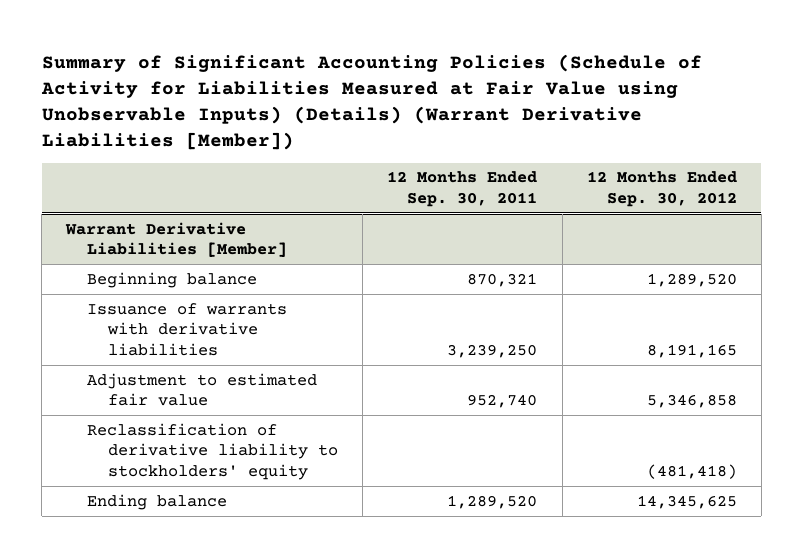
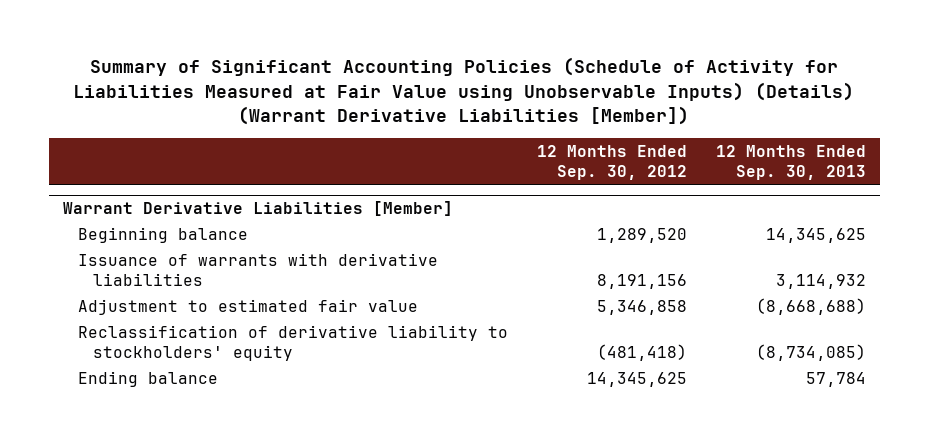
[387,171,538,207] 12 Months Ended Sep. 30, 2011 -> none
none -> [715,145,866,181] 12 Months Ended Sep. 30, 2013
[646,343,737,358] 8,191,165 -> [596,273,687,289] 8,191,156

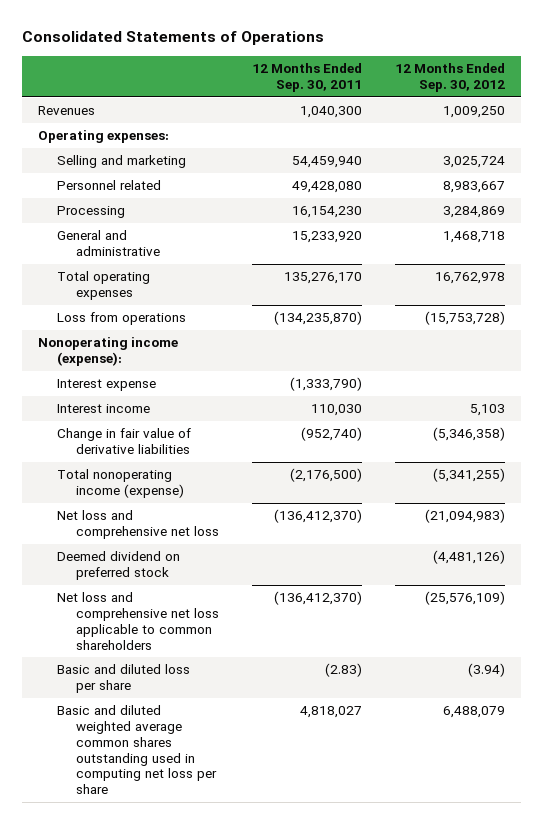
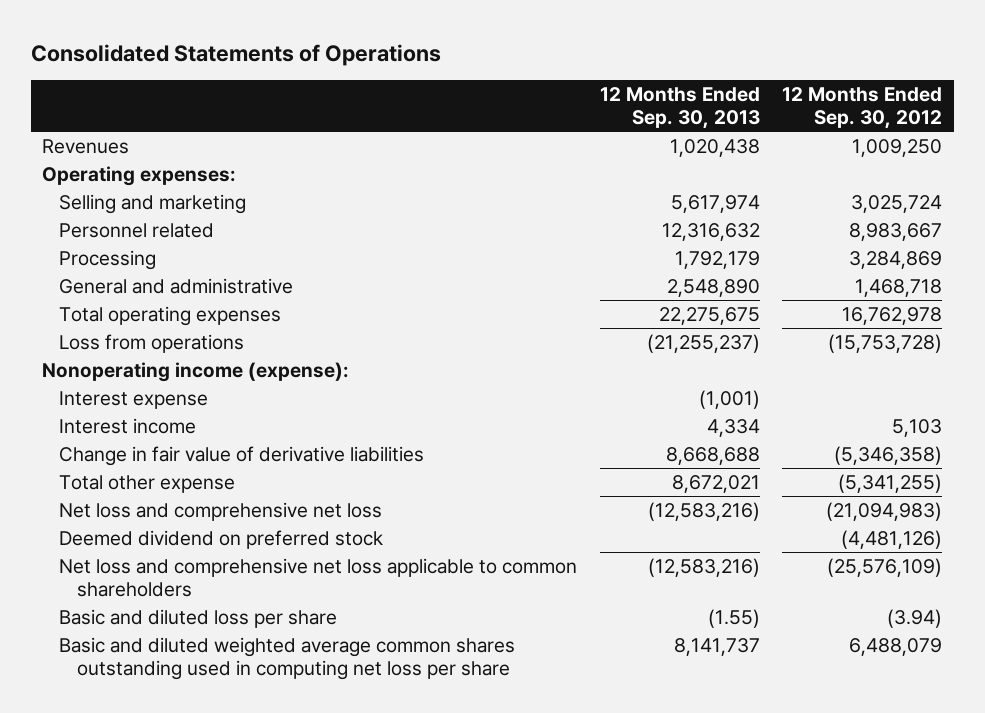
[251,63,362,92] 12 Months Ended Sep. 30, 2011 -> none
none -> [599,87,760,129] 12 Months Ended Sep. 30, 2013
[56,469,184,499] Total nonoperating income (expense) -> [59,475,236,494] Total other expense

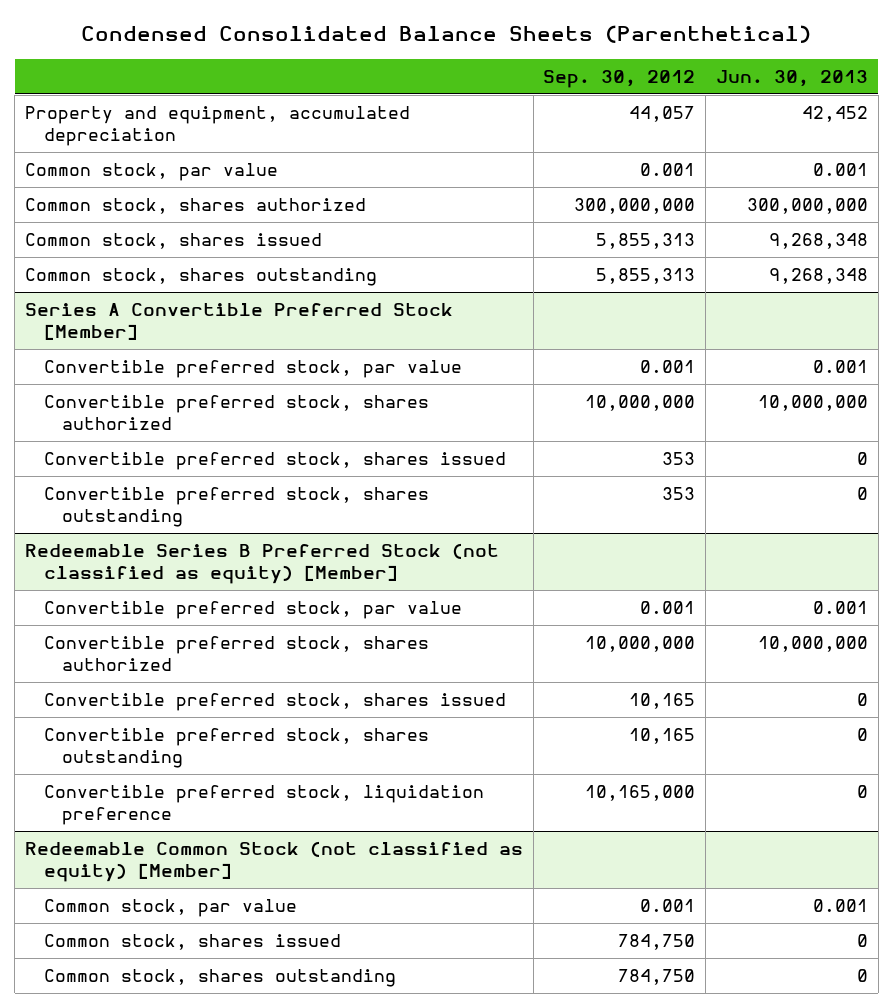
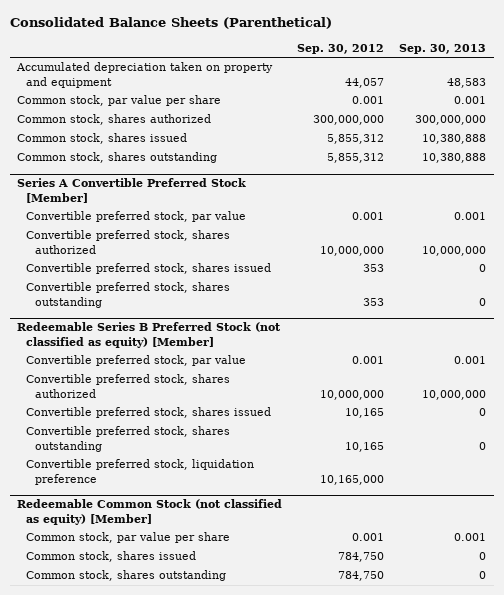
[81,25,812,44] Condensed Consolidated Balance Sheets (Parenthetical) -> [10,17,333,30] Consolidated Balance Sheets (Parenthetical)
[715,69,868,87] Jun. 30, 2013 -> none
none -> [399,43,487,54] Sep. 30, 2013
[24,106,410,146] Property and equipment, accumulated depreciation -> [16,62,274,88] Accumulated depreciation taken on property and equipment
[24,163,278,182] Common stock, par value -> [17,95,222,107] Common stock, par value per share
[596,233,696,250] 5,855,313 -> [327,134,385,145] 5,855,312
[596,268,696,285] 5,855,313 -> [327,153,385,164] 5,855,312
[43,899,297,918] Common stock, par value -> [26,532,231,544] Common stock, par value per share

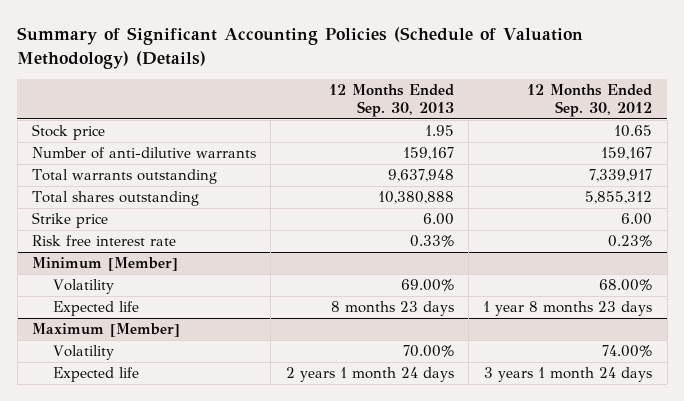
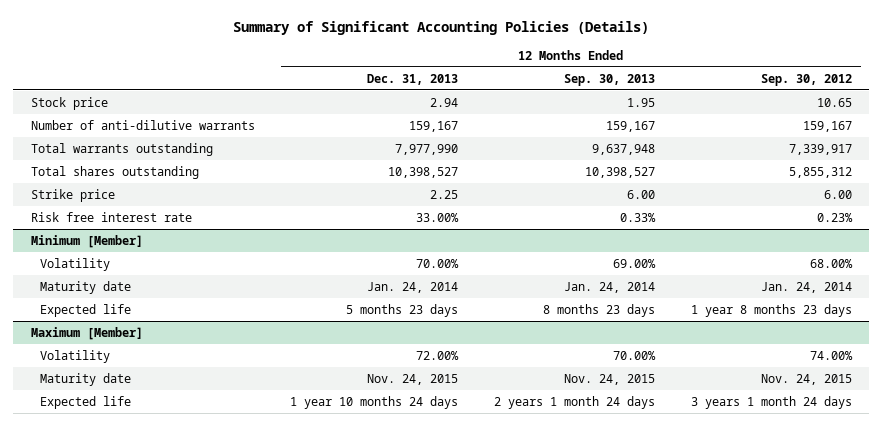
[17,27,584,69] Summary of Significant Accounting Policies (Schedule of Valuation Methodology) (Details) -> [233,20,650,35] Summary of Significant Accounting Policies (Details)
none -> [367,73,459,85] Dec. 31, 2013
[377,191,454,205] 10,380,888 -> [584,166,655,178] 10,398,527
none -> [40,280,132,294] Maturity date
none -> [40,372,132,386] Maturity date

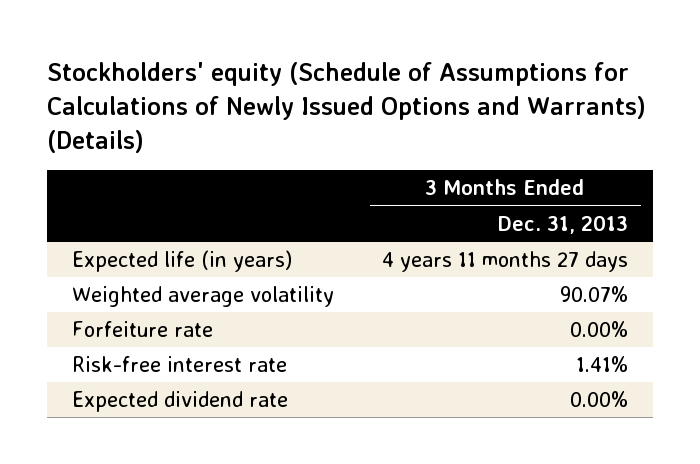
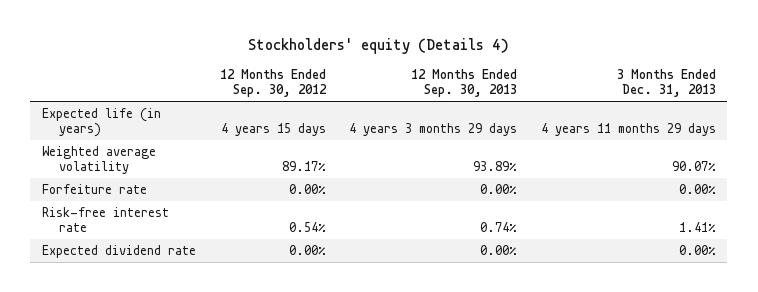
[47,62,647,153] Stockholders' equity (Schedule of Assumptions for Calculations of Newly Issued Options and Warrants) (Details) -> [247,38,509,55] Stockholders' equity (Details 4)
none -> [219,69,327,97] 12 Months Ended Sep. 30, 2012
none -> [411,69,518,97] 12 Months Ended Sep. 30, 2013
[382,251,629,273] 4 years 11 months 27 days -> [540,122,716,136] 4 years 11 months 29 days

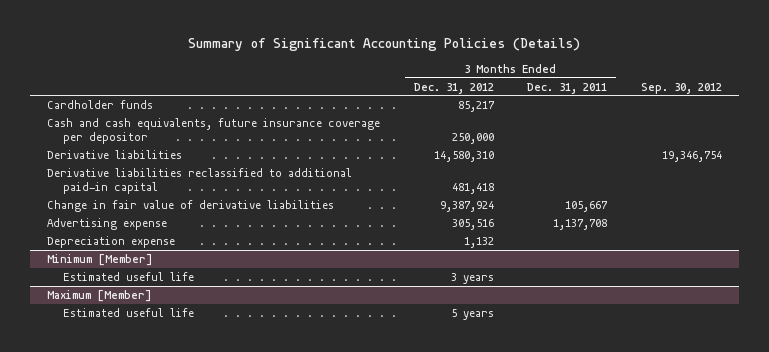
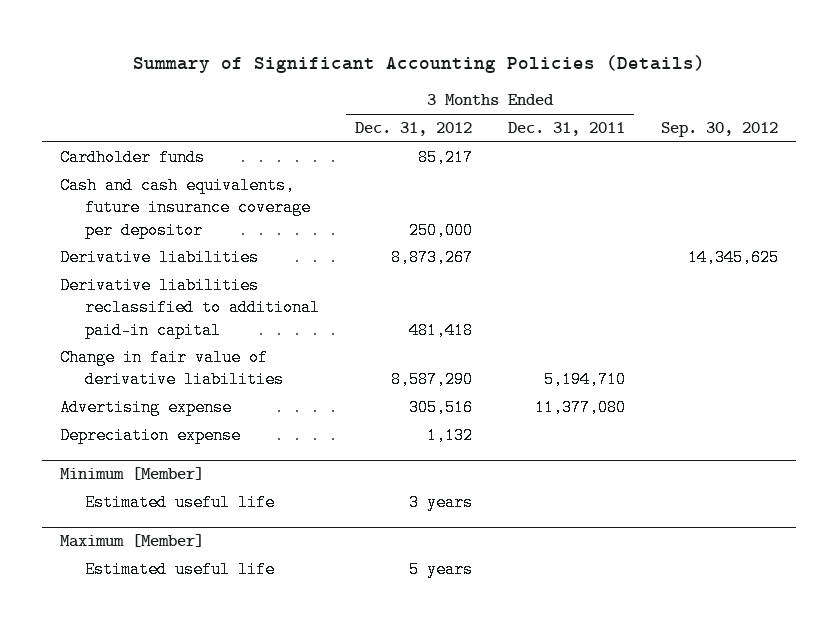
[433,150,494,162] 14,580,310 -> [390,249,473,267] 8,873,267
[661,150,722,162] 19,346,754 -> [687,249,779,267] 14,345,625
[439,200,494,212] 9,387,924 -> [390,371,473,389] 8,587,290
[565,200,609,212] 105,667 -> [543,371,626,389] 5,194,710
[553,218,608,230] 1,137,708 -> [534,399,626,417] 11,377,080

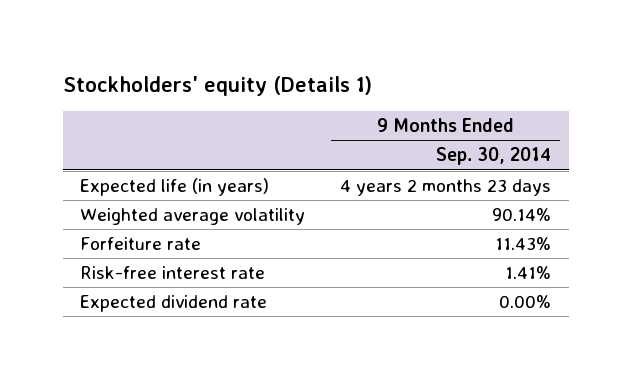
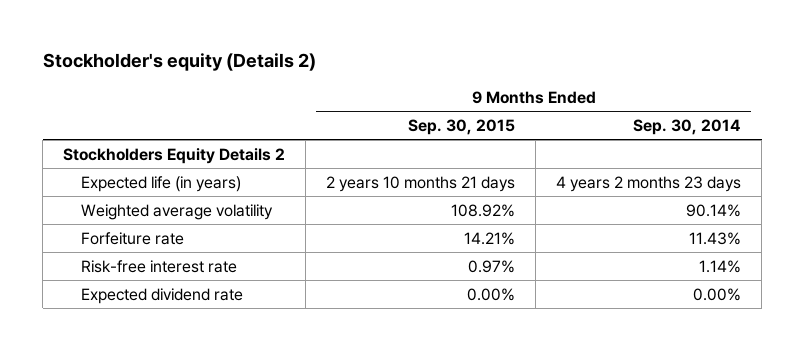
[62,75,372,96] Stockholders' equity (Details 1) -> [42,53,316,72] Stockholder's equity (Details 2)
none -> [408,119,516,136] Sep. 30, 2015
none -> [63,147,286,164] Stockholders Equity Details 2
[505,266,552,280] 1.41% -> [699,259,742,273] 1.14%

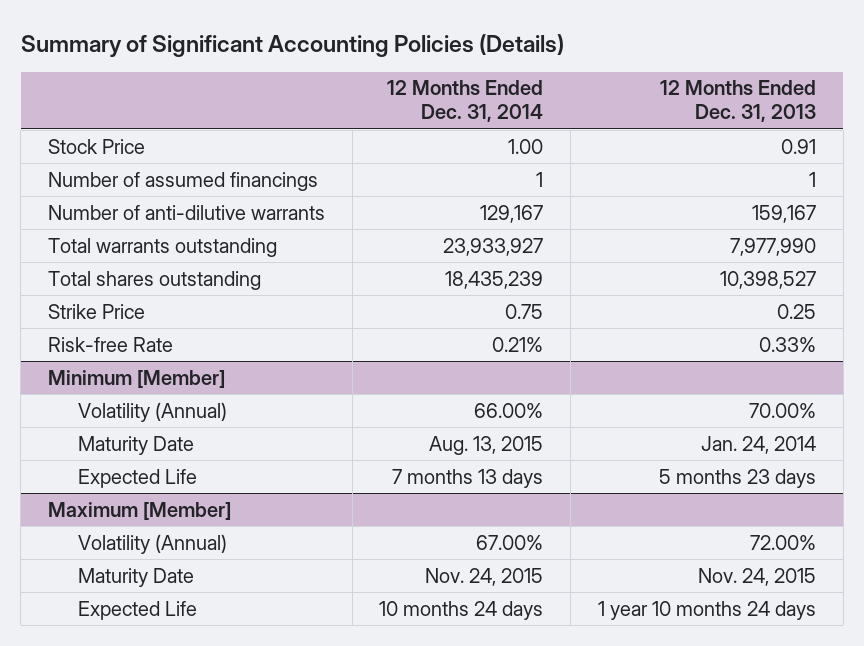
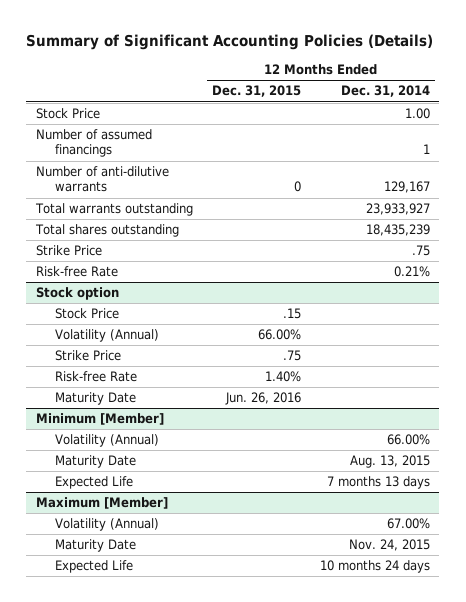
[659,80,816,123] 12 Months Ended Dec. 31, 2013 -> none
none -> [211,85,301,98] Dec. 31, 2015
[505,303,544,319] 0.75 -> [411,245,430,257] .75
none -> [35,287,119,301] Stock option
none -> [55,308,120,320] Stock Price
none -> [55,329,160,343] Volatility (Annual)
none -> [55,350,122,362] Strike Price
none -> [55,371,138,383] Risk-free Rate
none -> [55,392,137,406] Maturity Date

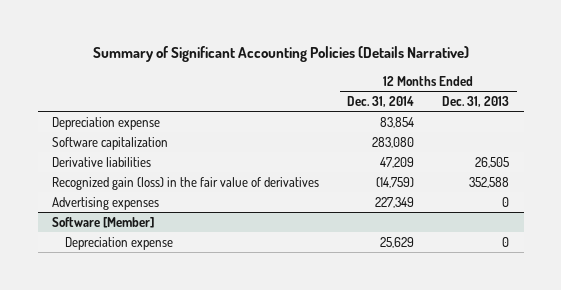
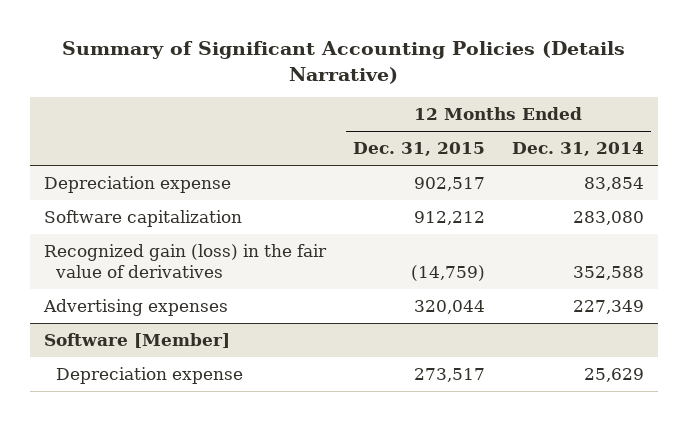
[442,95,510,107] Dec. 31, 2013 -> none
none -> [352,142,485,157] Dec. 31, 2015
[51,156,151,167] Derivative liabilities -> none
[376,176,415,188] (14,759) -> [573,266,645,281] 352,588

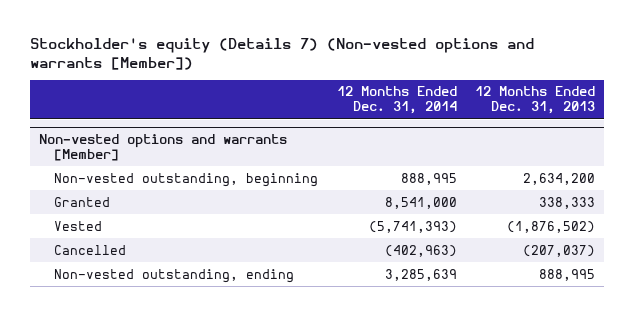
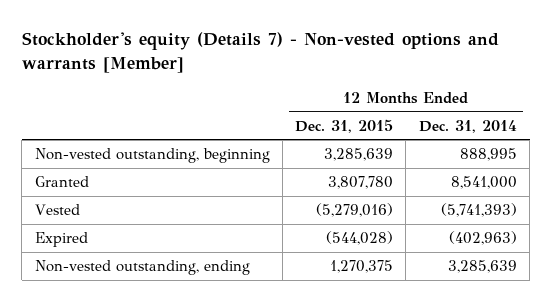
[29,37,534,70] Stockholder's equity (Details 7) (Non-vested options and warrants [Member]) -> [21,32,499,73] Stockholder's equity (Details 7) - Non-vested options and warrants [Member]
[474,86,595,115] 12 Months Ended Dec. 31, 2013 -> none
none -> [295,118,394,133] Dec. 31, 2015
[38,133,287,161] Non-vested options and warrants [Member] -> none
[54,244,127,255] Cancelled -> [34,232,88,248] Expired

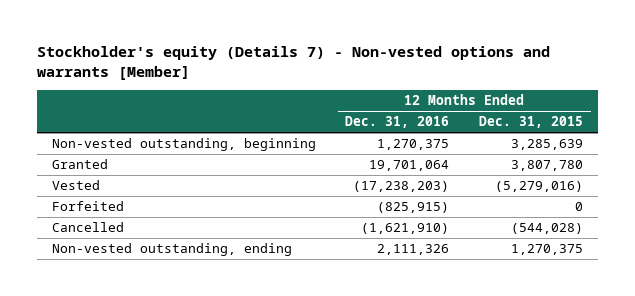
[418,119,517,133] Dec. 31, 2014 -> none
none -> [345,116,450,129] Dec. 31, 2016
none -> [51,201,124,212] Forfeited
[34,232,88,248] Expired -> [51,222,124,233] Cancelled

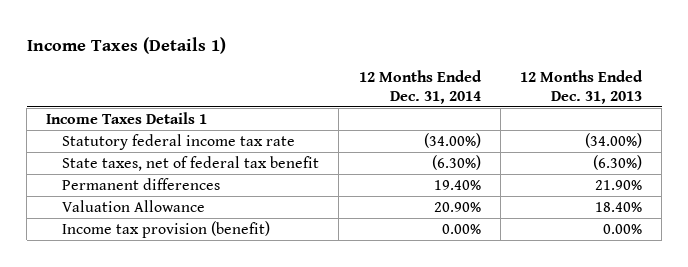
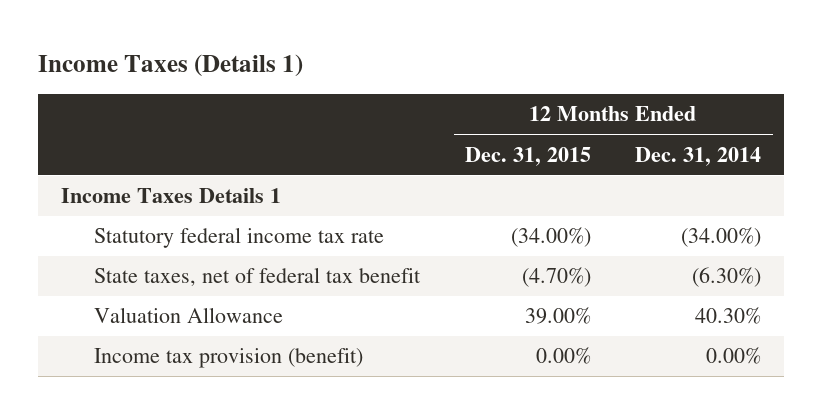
[520,70,644,104] 12 Months Ended Dec. 31, 2013 -> none
none -> [464,146,591,166] Dec. 31, 2015
[62,177,221,190] Permanent differences -> none
[433,201,481,212] 20.90% -> [695,307,762,325] 40.30%

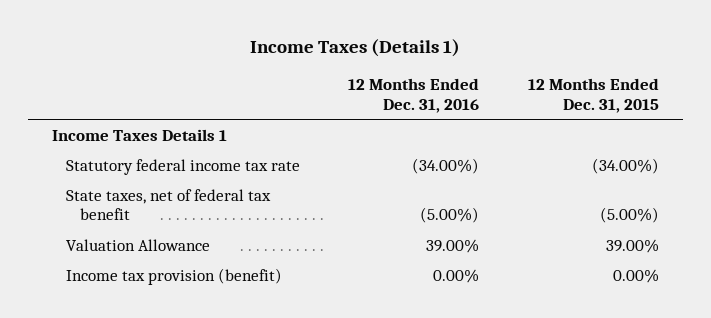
[635,146,762,166] Dec. 31, 2014 -> none
none -> [348,78,480,113] 12 Months Ended Dec. 31, 2016
[521,267,591,288] (4.70%) -> [599,207,659,224] (5.00%)

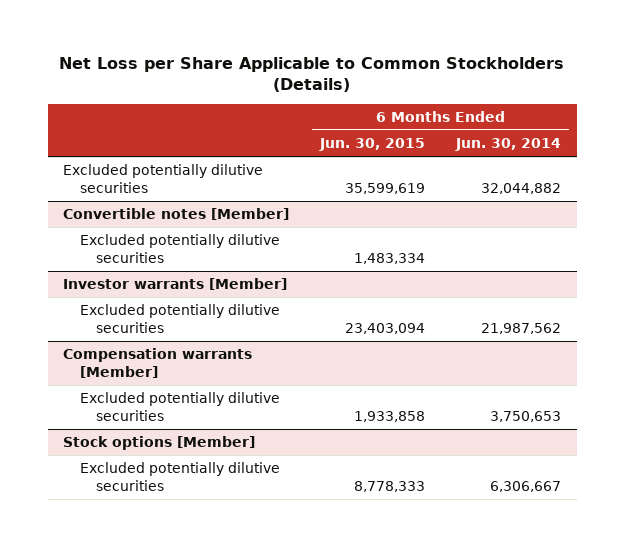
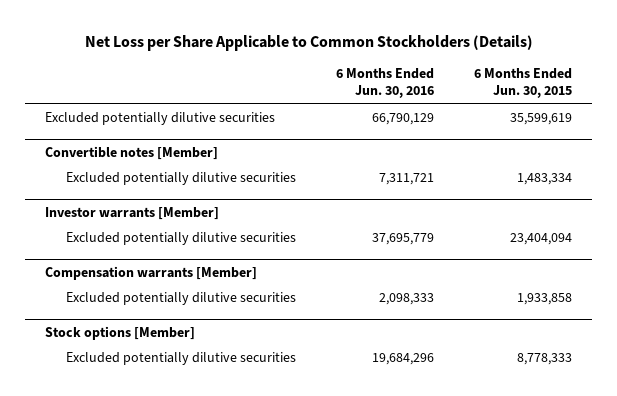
[455,137,562,151] Jun. 30, 2014 -> none
none -> [336,68,435,99] 6 Months Ended Jun. 30, 2016
[345,322,426,334] 23,403,094 -> [510,233,573,246] 23,404,094

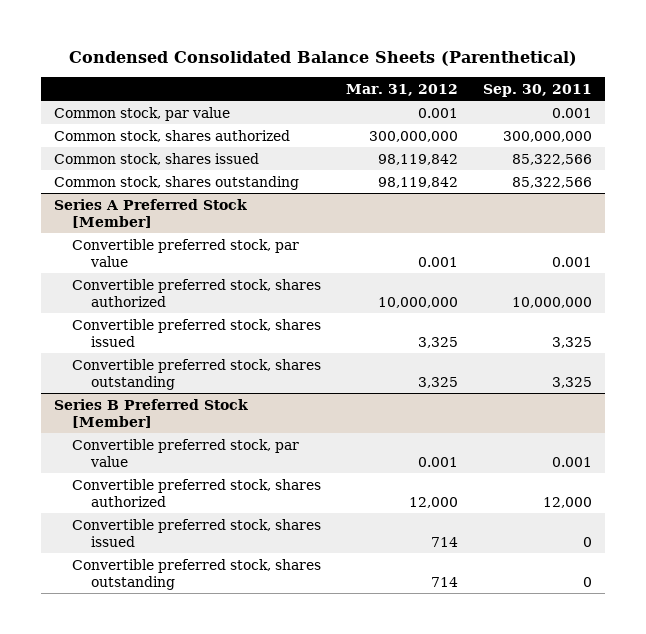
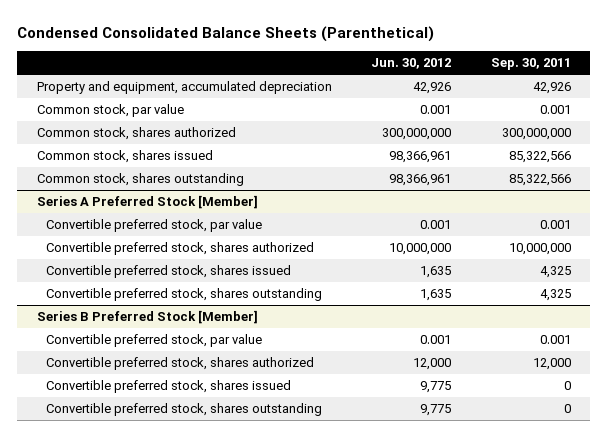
[346,83,459,96] Mar. 31, 2012 -> none
none -> [371,58,452,70] Jun. 30, 2012
none -> [37,81,333,95] Property and equipment, accumulated depreciation
[552,336,593,348] 3,325 -> [539,266,571,279] 4,325
[552,376,593,388] 3,325 -> [539,289,571,302] 4,325

